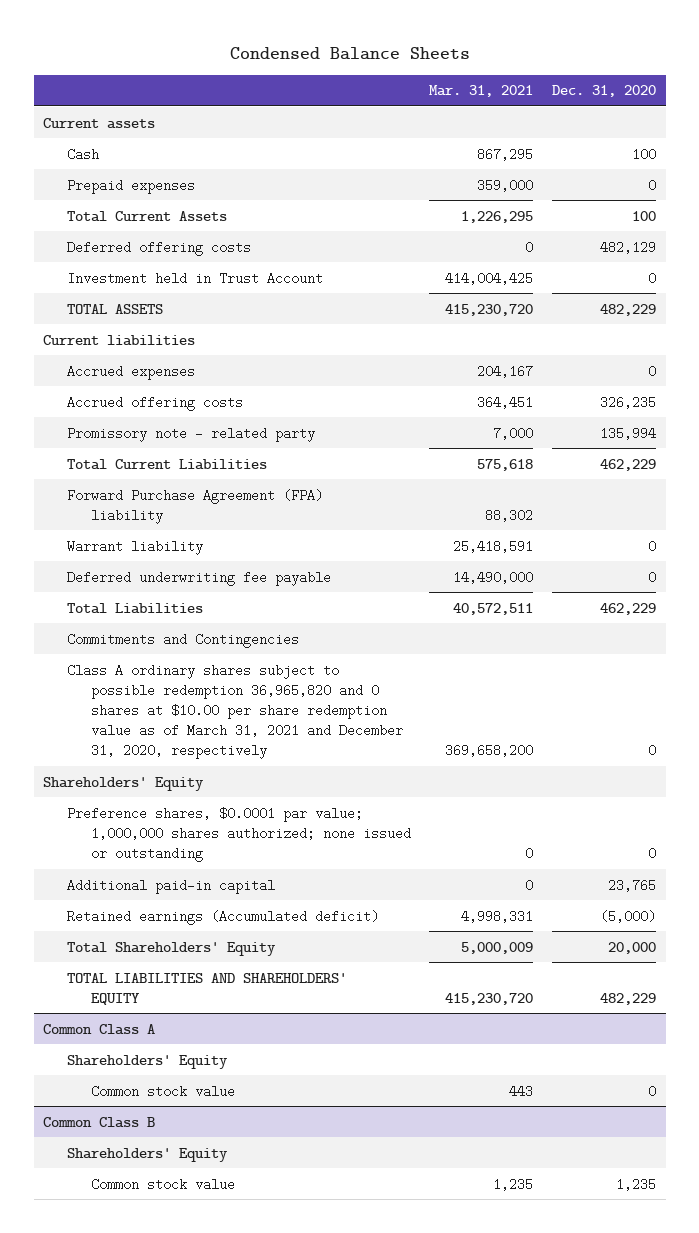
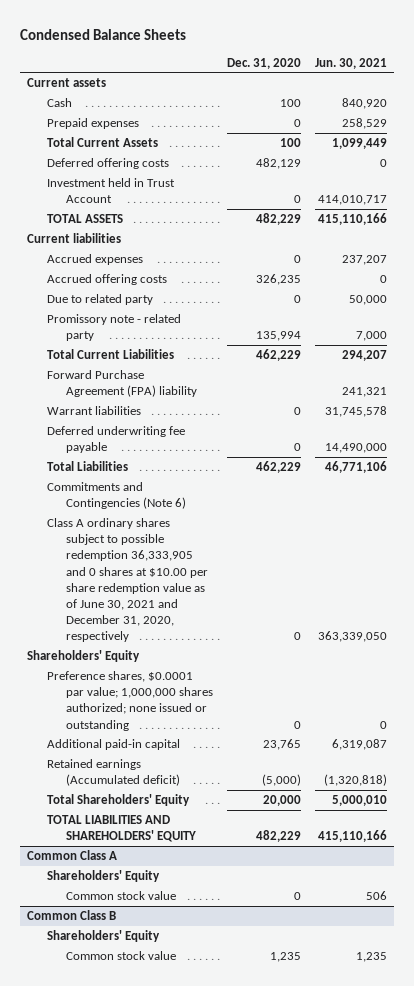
[429,85,534,98] Mar. 31, 2021 -> none
none -> [315,57,388,69] Jun. 30, 2021
none -> [46,293,153,305] Due to related party
[66,539,203,555] Warrant liability -> [46,405,141,415] Warrant liabilities
[66,632,299,648] Commitments and Contingencies -> [46,481,187,510] Commitments and Contingencies (Note 6)
[66,663,403,760] Class A ordinary shares subject to possible redemption 36,965,820 and 0 shares at $10.00 per share redemption value as of March 31, 2021 and December 31, 2020, respectively -> [46,517,209,643] Class A ordinary shares subject to possible redemption 36,333,905 and 0 shares at $10.00 per share redemption value as of June 30, 2021 and December 31, 2020, respectively

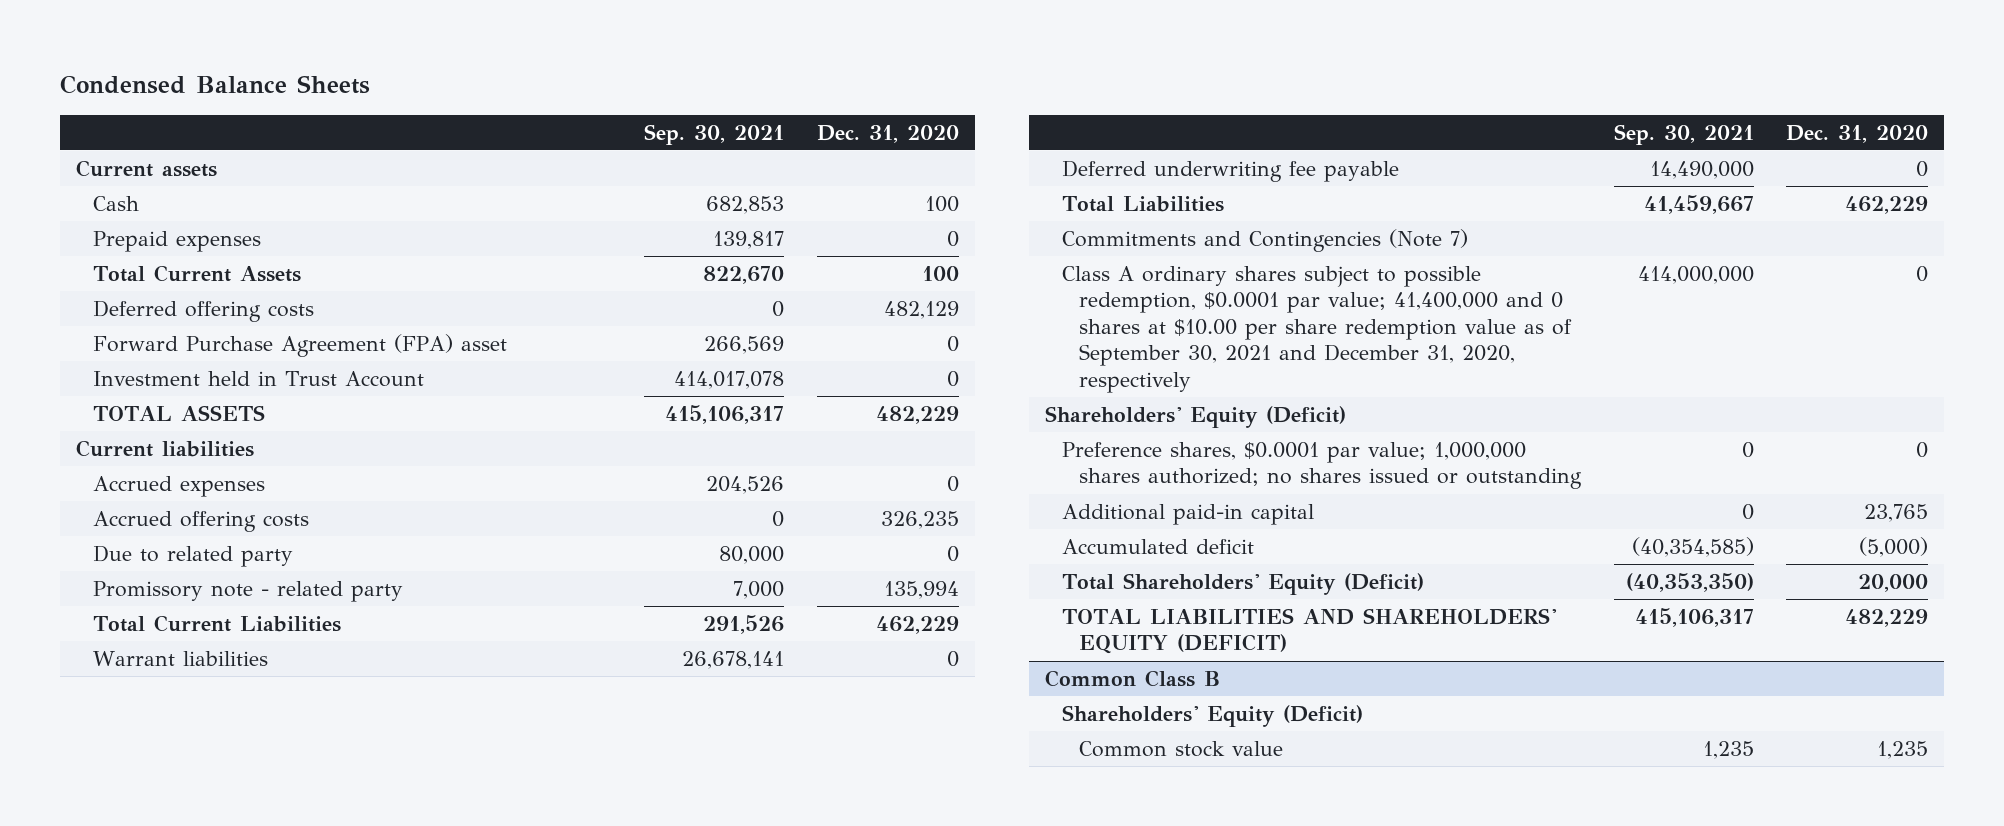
[315,57,388,69] Jun. 30, 2021 -> none
none -> [644,123,785,145] Sep. 30, 2021
none -> [92,334,507,358] Forward Purchase Agreement (FPA) asset
[46,369,198,398] Forward Purchase Agreement (FPA) liability -> none
[46,481,187,510] Commitments and Contingencies (Note 6) -> [1062,229,1469,253] Commitments and Contingencies (Note 7)
[46,517,209,643] Class A ordinary shares subject to possible redemption 36,333,905 and 0 shares at $10.00 per share redemption value as of June 30, 2021 and December 31, 2020, respectively -> [1062,266,1573,393] Class A ordinary shares subject to possible redemption, $0.0001 par value; 41,400,000 and 0 shares at $10.00 per share redemption value as of September 30, 2021 and December 31, 2020, respectively
[26,649,140,662] Shareholders' Equity -> [1045,406,1347,429] Shareholders' Equity (Deficit)
[46,670,214,731] Preference shares, $0.0001 par value; 1,000,000 shares authorized; none issued or outstanding -> [1062,442,1583,490] Preference shares, $0.0001 par value; 1,000,000 shares authorized; no shares issued or outstanding
[26,849,117,860] Common Class A -> none
[46,869,160,882] Shareholders' Equity -> none
[66,890,177,900] Common stock value -> none
[46,758,181,787] Retained earnings (Accumulated deficit) -> [1062,539,1255,555] Accumulated deficit
[46,793,190,806] Total Shareholders' Equity -> [1062,573,1425,596] Total Shareholders' Equity (Deficit)
[46,814,197,843] TOTAL LIABILITIES AND SHAREHOLDERS' EQUITY -> [1062,608,1558,655] TOTAL LIABILITIES AND SHAREHOLDERS' EQUITY (DEFICIT)
[46,929,160,942] Shareholders' Equity -> [1062,705,1364,728] Shareholders' Equity (Deficit)

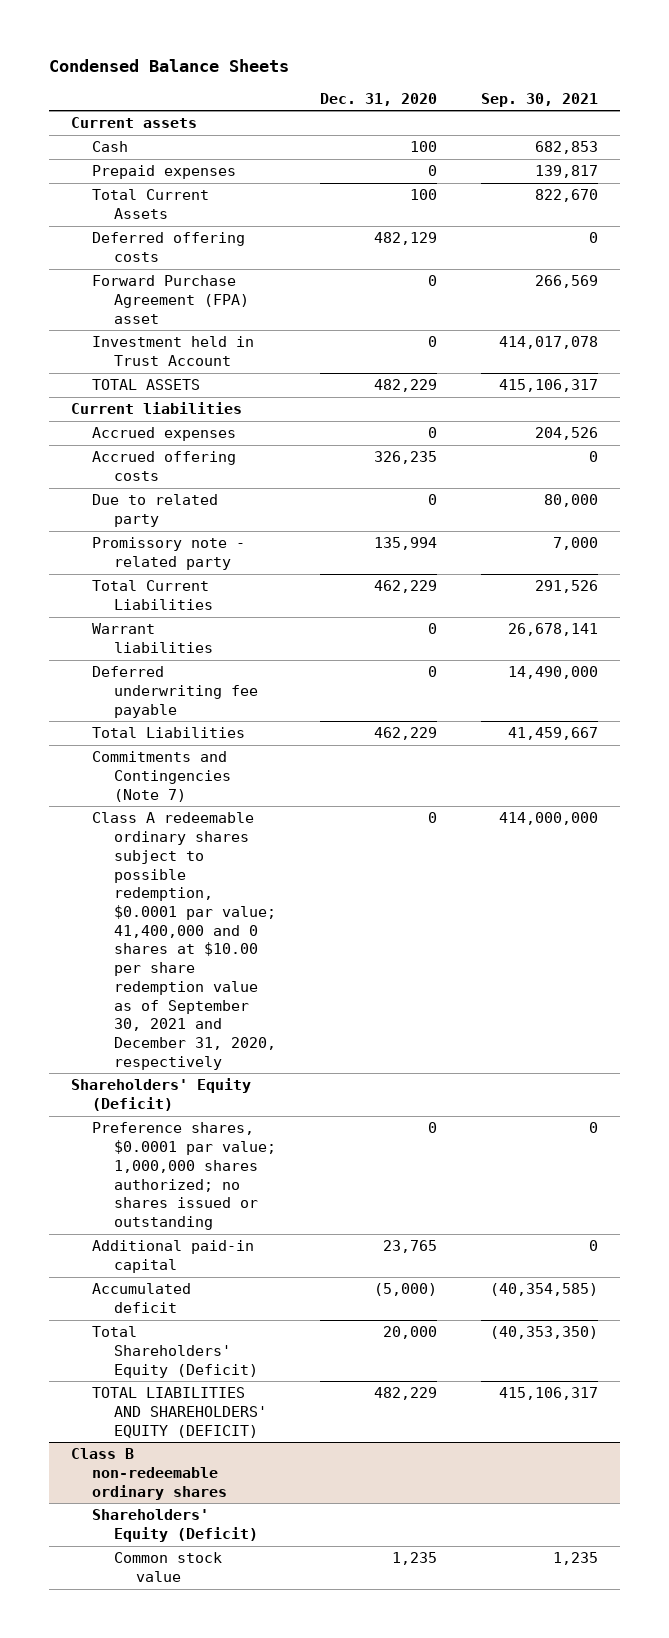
[1062,266,1573,393] Class A ordinary shares subject to possible redemption, $0.0001 par value; 41,400,000 and 0 shares at $10.00 per share redemption value as of September 30, 2021 and December 31, 2020, respectively -> [92,812,277,1070] Class A redeemable ordinary shares subject to possible redemption, $0.0001 par value; 41,400,000 and 0 shares at $10.00 per share redemption value as of September 30, 2021 and December 31, 2020, respectively
[1045,670,1221,688] Common Class B -> none
none -> [70,1448,228,1500] Class B non-redeemable ordinary shares

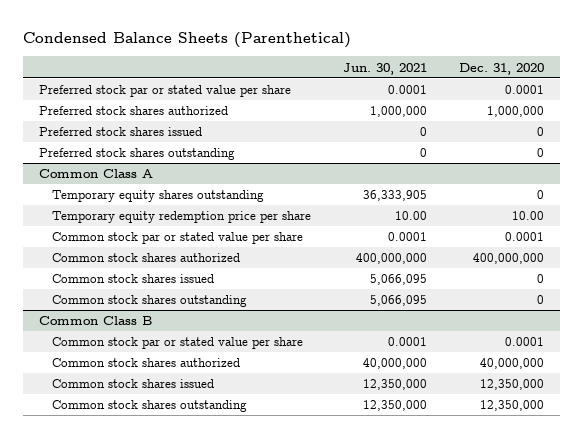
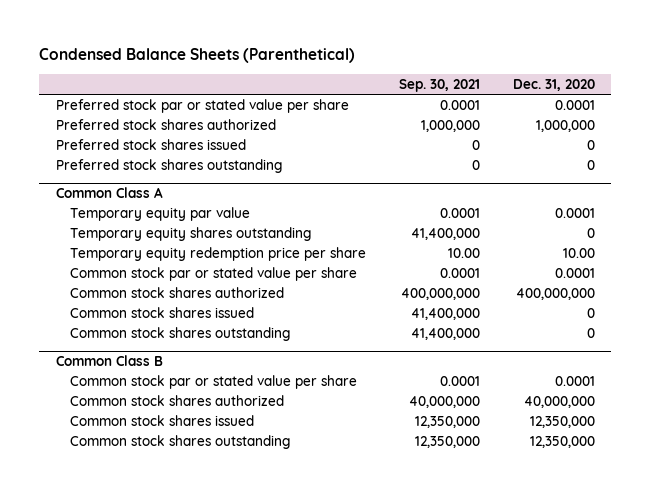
[342,62,427,75] Jun. 30, 2021 -> none
none -> [398,78,480,92] Sep. 30, 2021
none -> [69,206,250,221] Temporary equity par value

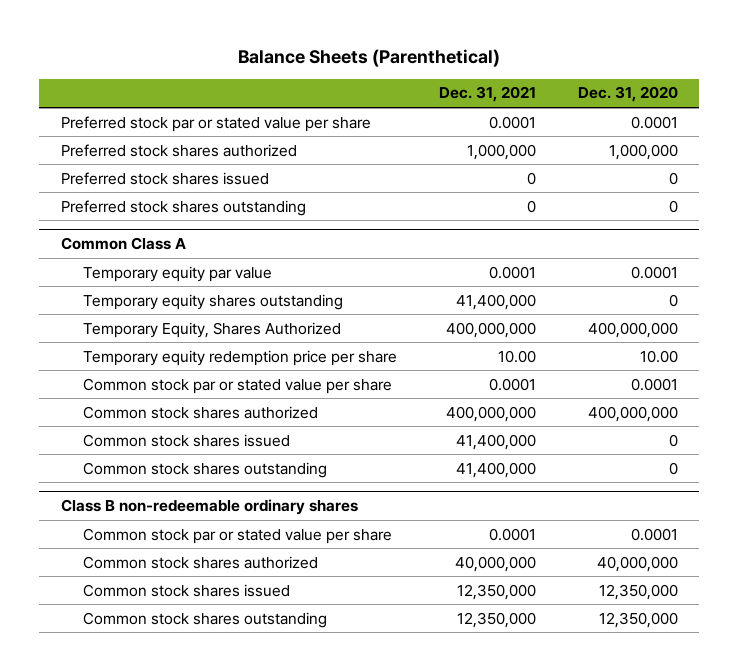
[39,48,356,64] Condensed Balance Sheets (Parenthetical) -> [238,49,501,68] Balance Sheets (Parenthetical)
[398,78,480,92] Sep. 30, 2021 -> none
none -> [439,86,537,103] Dec. 31, 2021
none -> [82,321,341,338] Temporary Equity, Shares Authorized
[55,355,163,367] Common Class B -> none
none -> [60,499,358,516] Class B non-redeemable ordinary shares

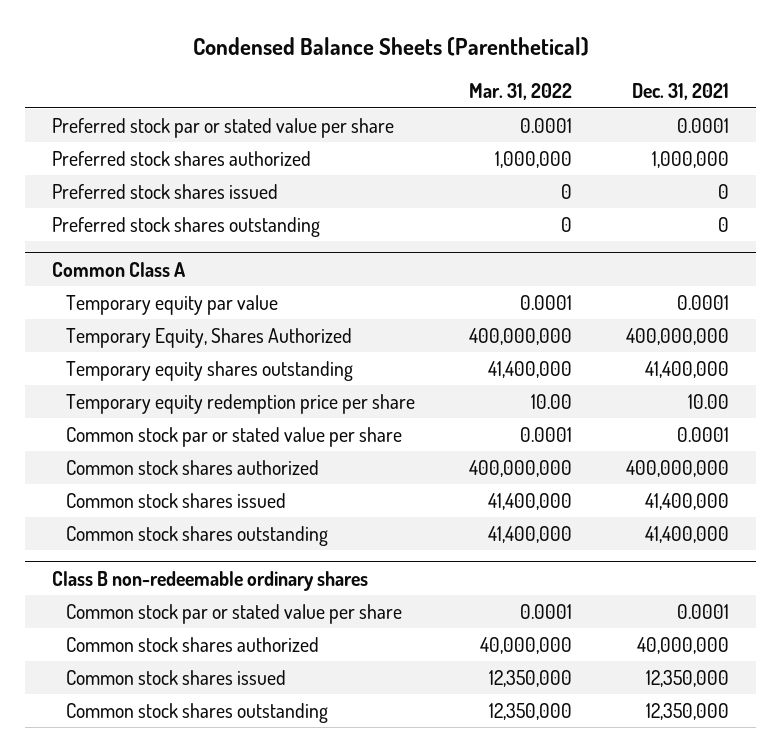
[238,49,501,68] Balance Sheets (Parenthetical) -> [192,37,589,57] Condensed Balance Sheets (Parenthetical)
[578,86,679,103] Dec. 31, 2020 -> none
none -> [469,83,573,101] Mar. 31, 2022
[82,293,343,310] Temporary equity shares outstanding -> [66,360,354,381] Temporary equity shares outstanding

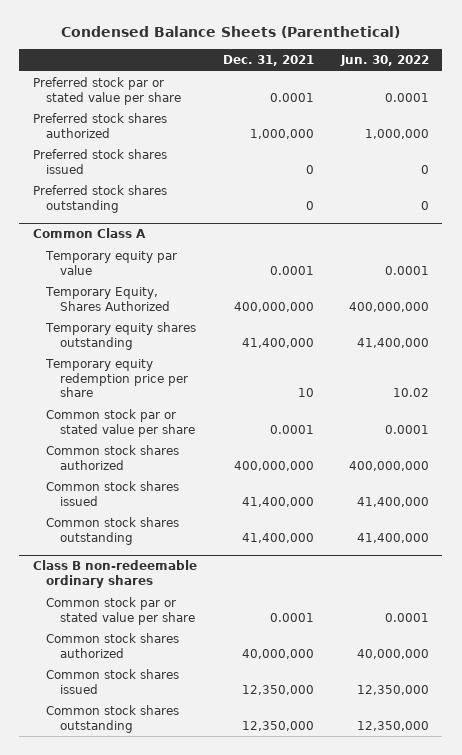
[469,83,573,101] Mar. 31, 2022 -> none
none -> [339,55,429,67] Jun. 30, 2022
[688,393,730,409] 10.00 -> [298,388,315,398] 10

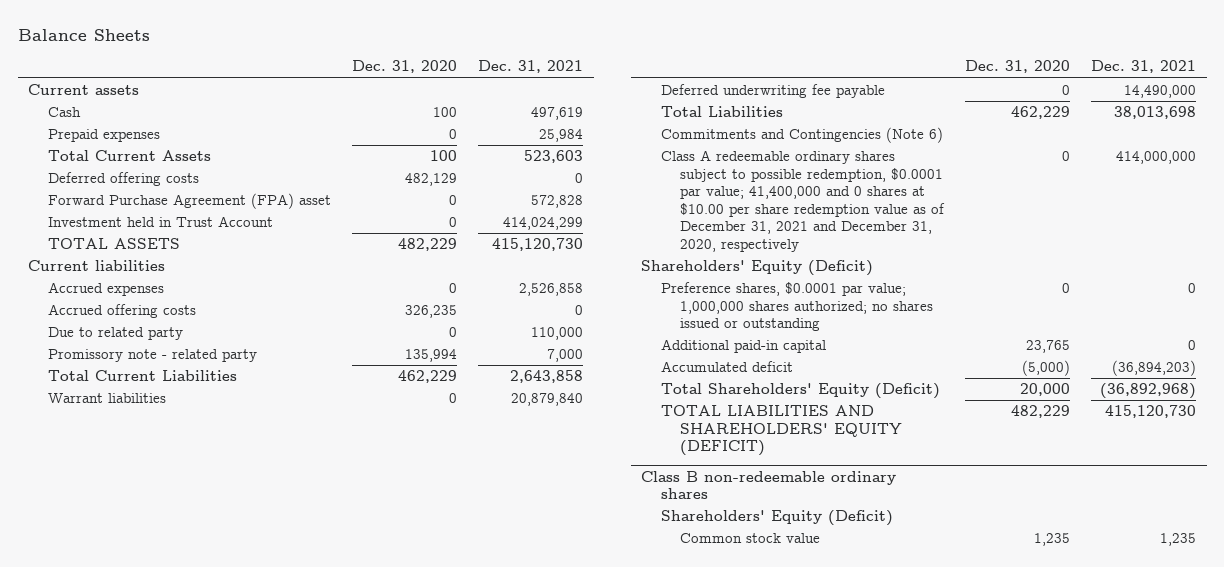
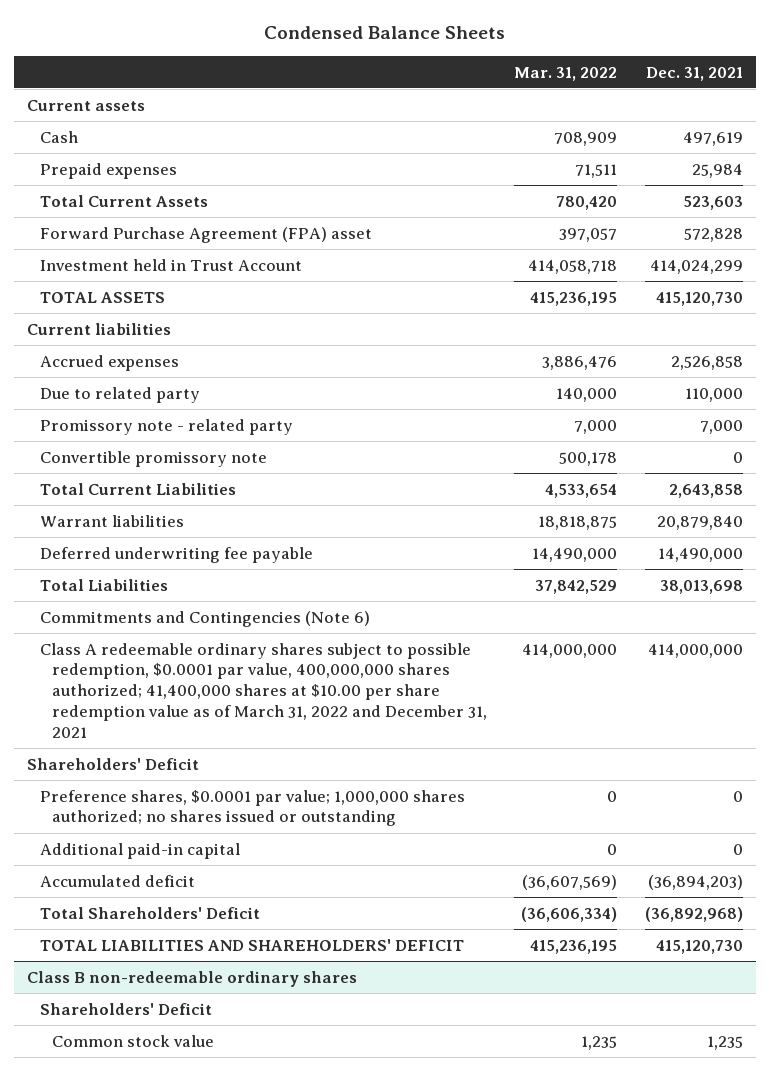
[17,28,150,41] Balance Sheets -> [264,26,506,40] Condensed Balance Sheets
[352,60,458,74] Dec. 31, 2020 -> none
none -> [514,66,618,81] Mar. 31, 2022
[47,172,199,187] Deferred offering costs -> none
[47,304,196,319] Accrued offering costs -> none
none -> [39,450,267,467] Convertible promissory note
[660,150,946,252] Class A redeemable ordinary shares subject to possible redemption, $0.0001 par value; 41,400,000 and 0 shares at $10.00 per share redemption value as of December 31, 2021 and December 31, 2020, respectively -> [39,642,487,738] Class A redeemable ordinary shares subject to possible redemption, $0.0001 par value, 400,000,000 shares authorized; 41,400,000 shares at $10.00 per share redemption value as of March 31, 2022 and December 31, 2021
[641,260,874,277] Shareholders' Equity (Deficit) -> [27,757,200,770] Shareholders' Deficit
[660,383,940,400] Total Shareholders' Equity (Deficit) -> [39,906,260,919] Total Shareholders' Deficit
[660,405,903,457] TOTAL LIABILITIES AND SHAREHOLDERS' EQUITY (DEFICIT) -> [39,938,464,951] TOTAL LIABILITIES AND SHAREHOLDERS' DEFICIT
[660,510,893,527] Shareholders' Equity (Deficit) -> [39,1002,212,1015] Shareholders' Deficit

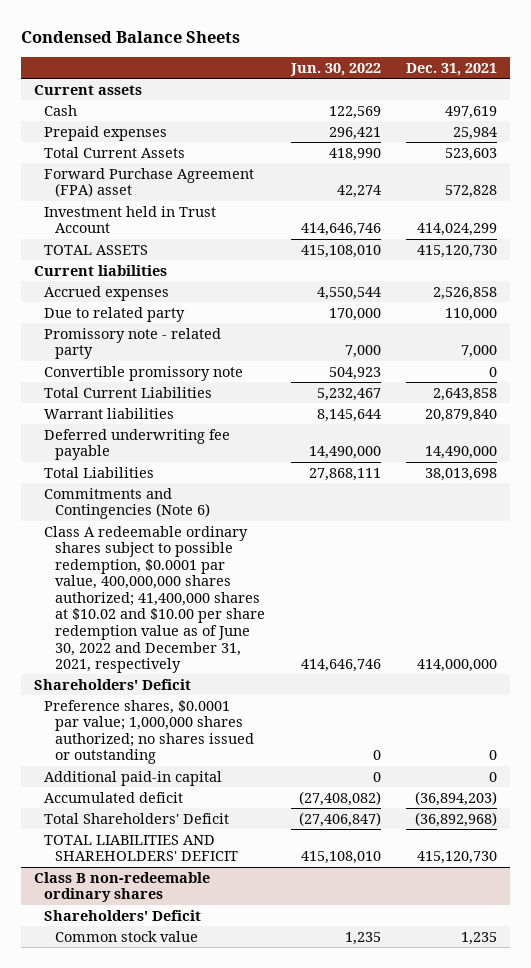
[514,66,618,81] Mar. 31, 2022 -> none
none -> [289,63,381,77] Jun. 30, 2022
[39,642,487,738] Class A redeemable ordinary shares subject to possible redemption, $0.0001 par value, 400,000,000 shares authorized; 41,400,000 shares at $10.00 per share redemption value as of March 31, 2022 and December 31, 2021 -> [44,525,266,674] Class A redeemable ordinary shares subject to possible redemption, $0.0001 par value, 400,000,000 shares authorized; 41,400,000 shares at $10.02 and $10.00 per share redemption value as of June 30, 2022 and December 31, 2021, respectively

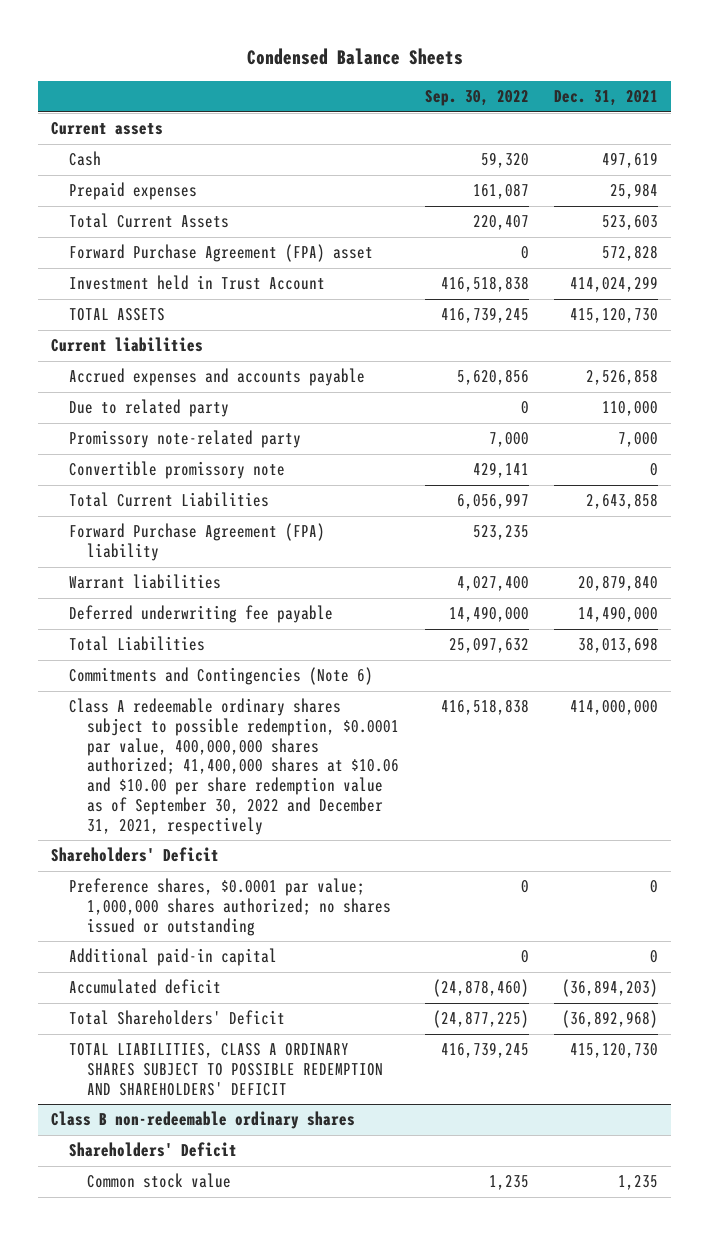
[289,63,381,77] Jun. 30, 2022 -> none
none -> [424,90,529,107] Sep. 30, 2022
[44,285,170,301] Accrued expenses -> [68,368,365,387] Accrued expenses and accounts payable
[44,327,222,360] Promissory note - related party -> [68,430,301,449] Promissory note-related party
none -> [68,523,325,561] Forward Purchase Agreement (FPA) liability
[44,525,266,674] Class A redeemable ordinary shares subject to possible redemption, $0.0001 par value, 400,000,000 shares authorized; 41,400,000 shares at $10.02 and $10.00 per share redemption value as of June 30, 2022 and December 31, 2021, respectively -> [68,698,399,835] Class A redeemable ordinary shares subject to possible redemption, $0.0001 par value, 400,000,000 shares authorized; 41,400,000 shares at $10.06 and $10.00 per share redemption value as of September 30, 2022 and December 31, 2021, respectively
[44,834,239,862] TOTAL LIABILITIES AND SHAREHOLDERS' DEFICIT -> [68,1043,383,1096] TOTAL LIABILITIES, CLASS A ORDINARY SHARES SUBJECT TO POSSIBLE REDEMPTION AND SHAREHOLDERS' DEFICIT

